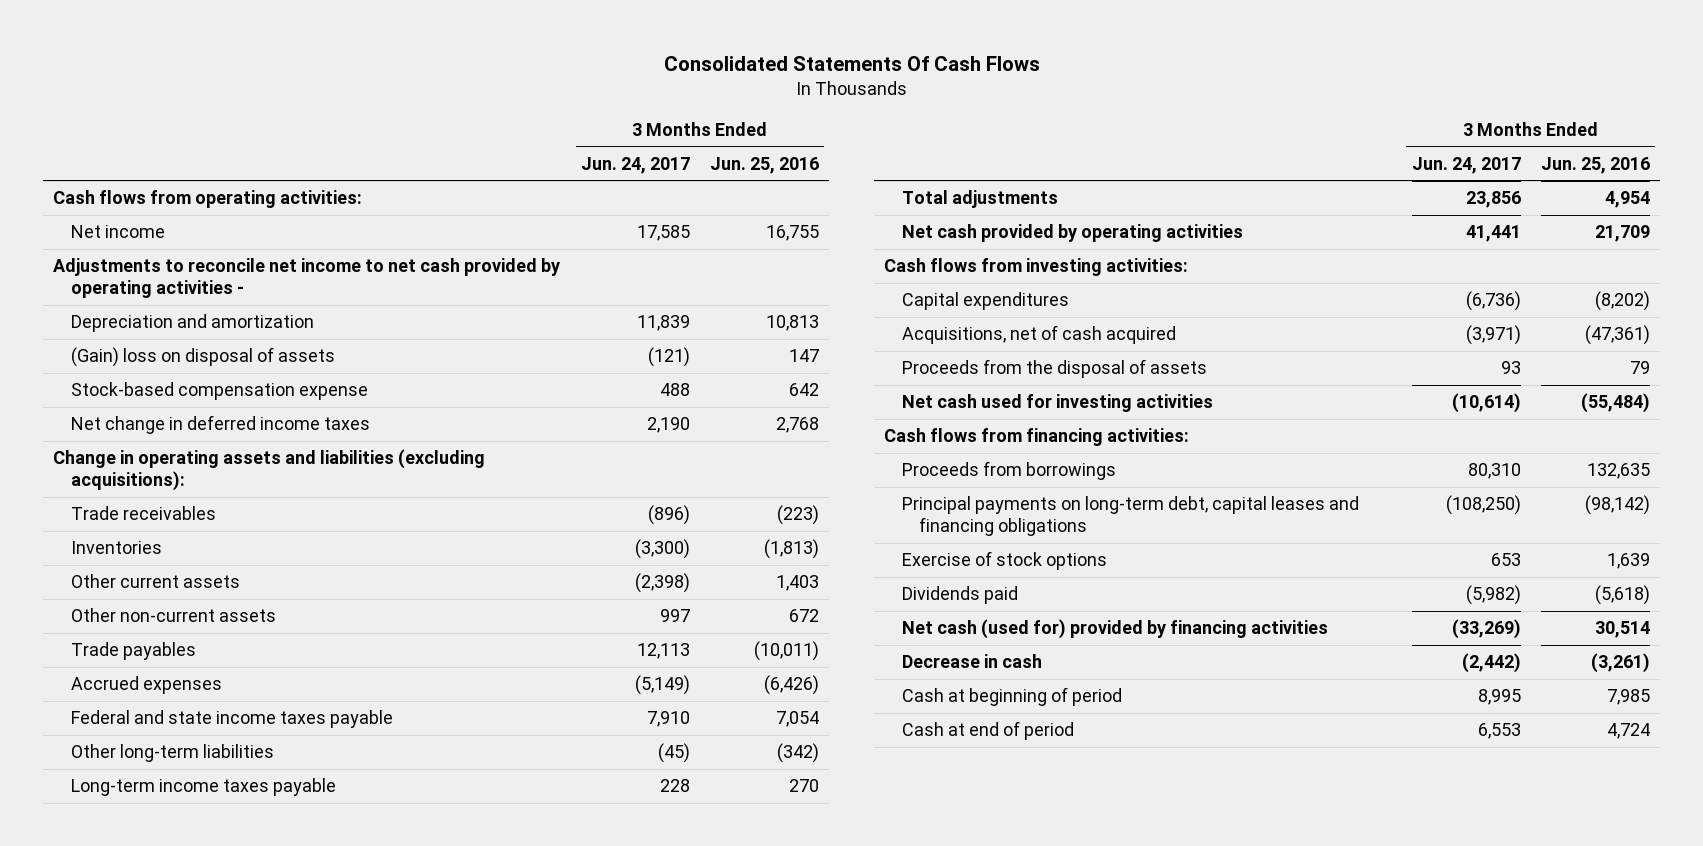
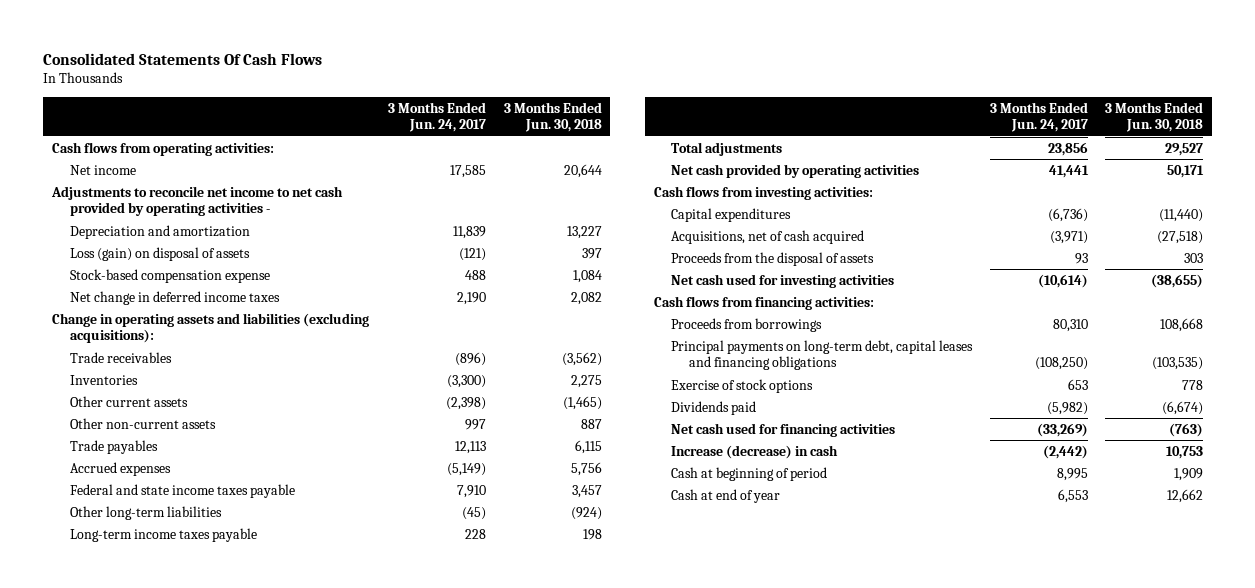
[710,156,820,174] Jun. 25, 2016 -> none
none -> [503,101,602,133] 3 Months Ended Jun. 30, 2018
[70,347,335,368] (Gain) loss on disposal of assets -> [69,246,250,261] Loss (gain) on disposal of assets
[901,619,1328,640] Net cash (used for) provided by financing activities -> [671,422,896,437] Net cash used for financing activities
[901,654,1042,669] Decrease in cash -> [671,444,839,459] Increase (decrease) in cash
[901,721,1074,741] Cash at end of period -> [671,488,781,503] Cash at end of year

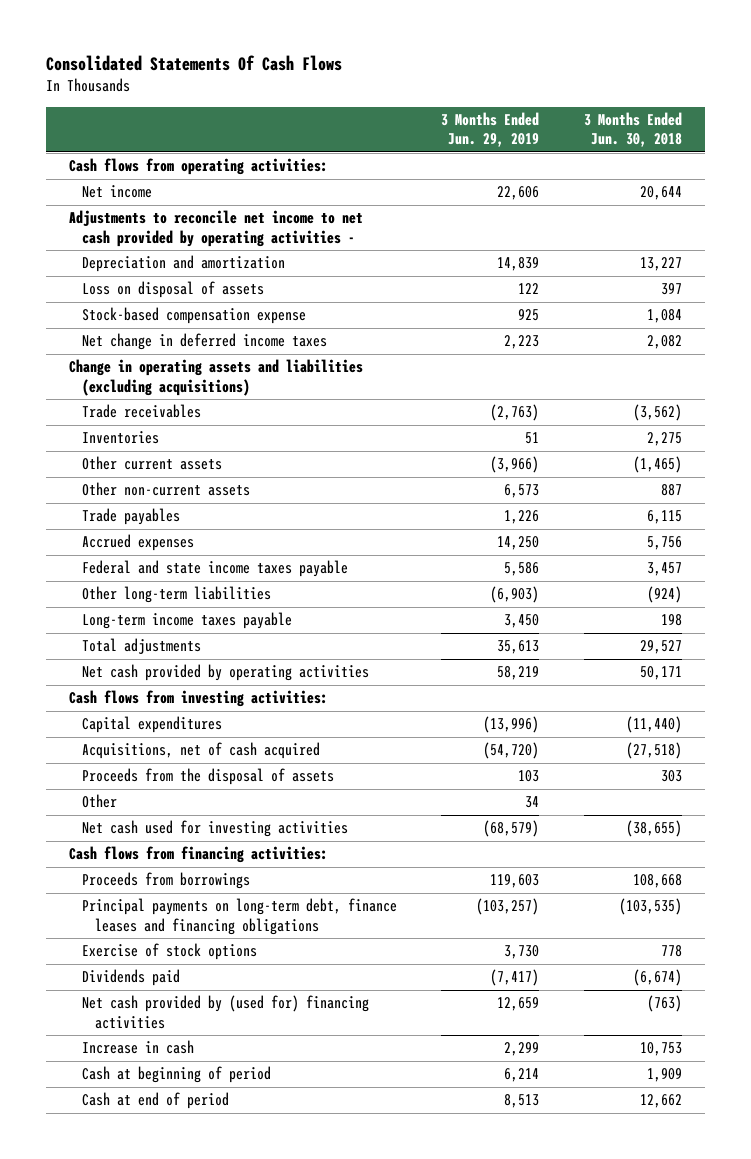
[388,101,487,133] 3 Months Ended Jun. 24, 2017 -> none
none -> [441,111,540,148] 3 Months Ended Jun. 29, 2019
[69,246,250,261] Loss (gain) on disposal of assets -> [81,281,264,299] Loss on disposal of assets
[52,312,370,344] Change in operating assets and liabilities (excluding acquisitions): -> [68,359,363,396] Change in operating assets and liabilities (excluding acquisitions)
none -> [81,794,117,809] Other
[671,339,974,371] Principal payments on long-term debt, capital leases and financing obligations -> [81,898,397,935] Principal payments on long-term debt, finance leases and financing obligations
[671,422,896,437] Net cash used for financing activities -> [81,995,369,1029] Net cash provided by (used for) financing activities
[671,444,839,459] Increase (decrease) in cash -> [81,1040,194,1055] Increase in cash
[671,488,781,503] Cash at end of year -> [81,1092,229,1110] Cash at end of period

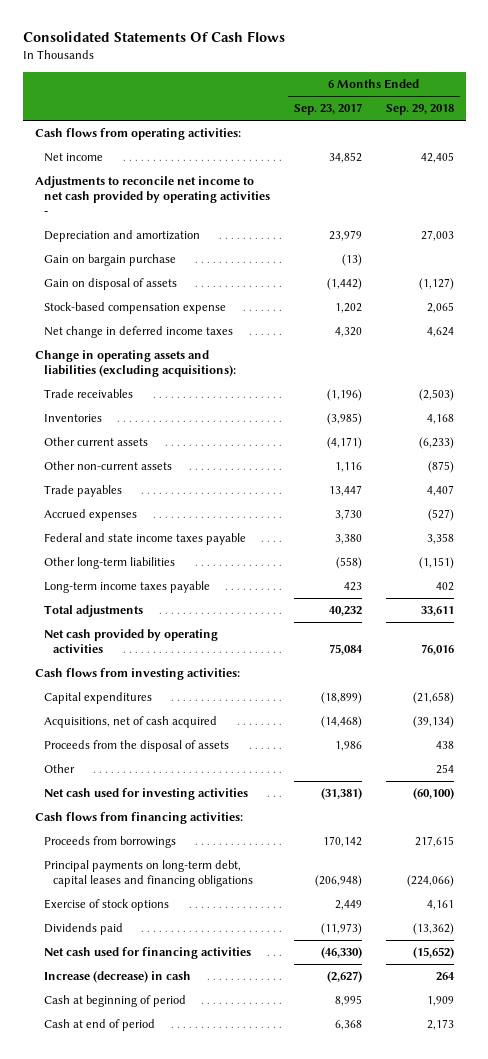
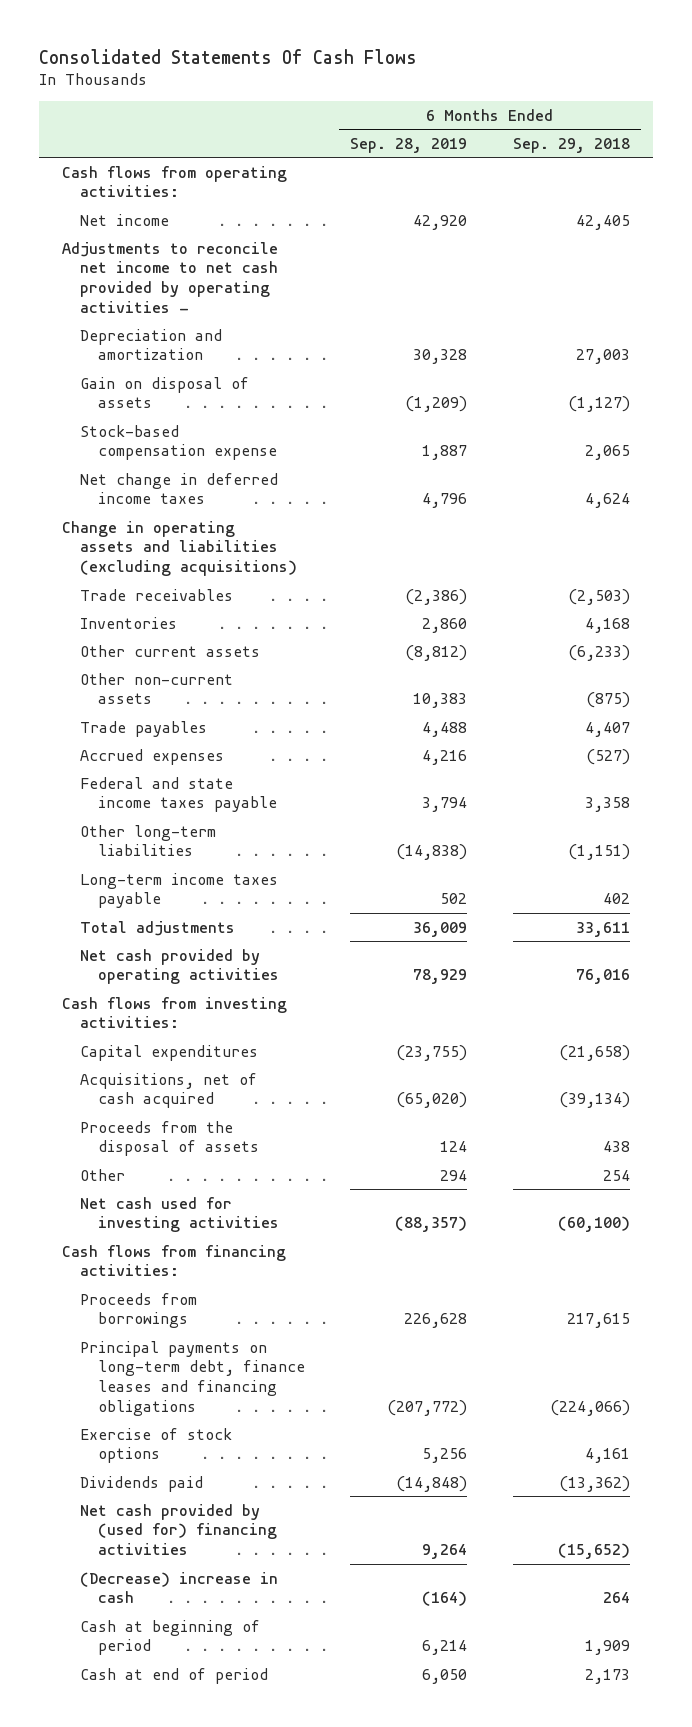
[293,103,362,116] Sep. 23, 2017 -> none
none -> [350,137,468,153] Sep. 28, 2019
[43,254,176,267] Gain on bargain purchase -> none
[34,350,236,377] Change in operating assets and liabilities (excluding acquisitions): -> [61,520,297,576] Change in operating assets and liabilities (excluding acquisitions)
[43,860,253,887] Principal payments on long-term debt, capital leases and financing obligations -> [79,1340,305,1416] Principal payments on long-term debt, finance leases and financing obligations
[43,947,251,960] Net cash used for financing activities -> [79,1503,277,1555] Net cash provided by (used for) financing activities
[43,971,191,984] Increase (decrease) in cash -> [79,1571,278,1604] (Decrease) increase in cash

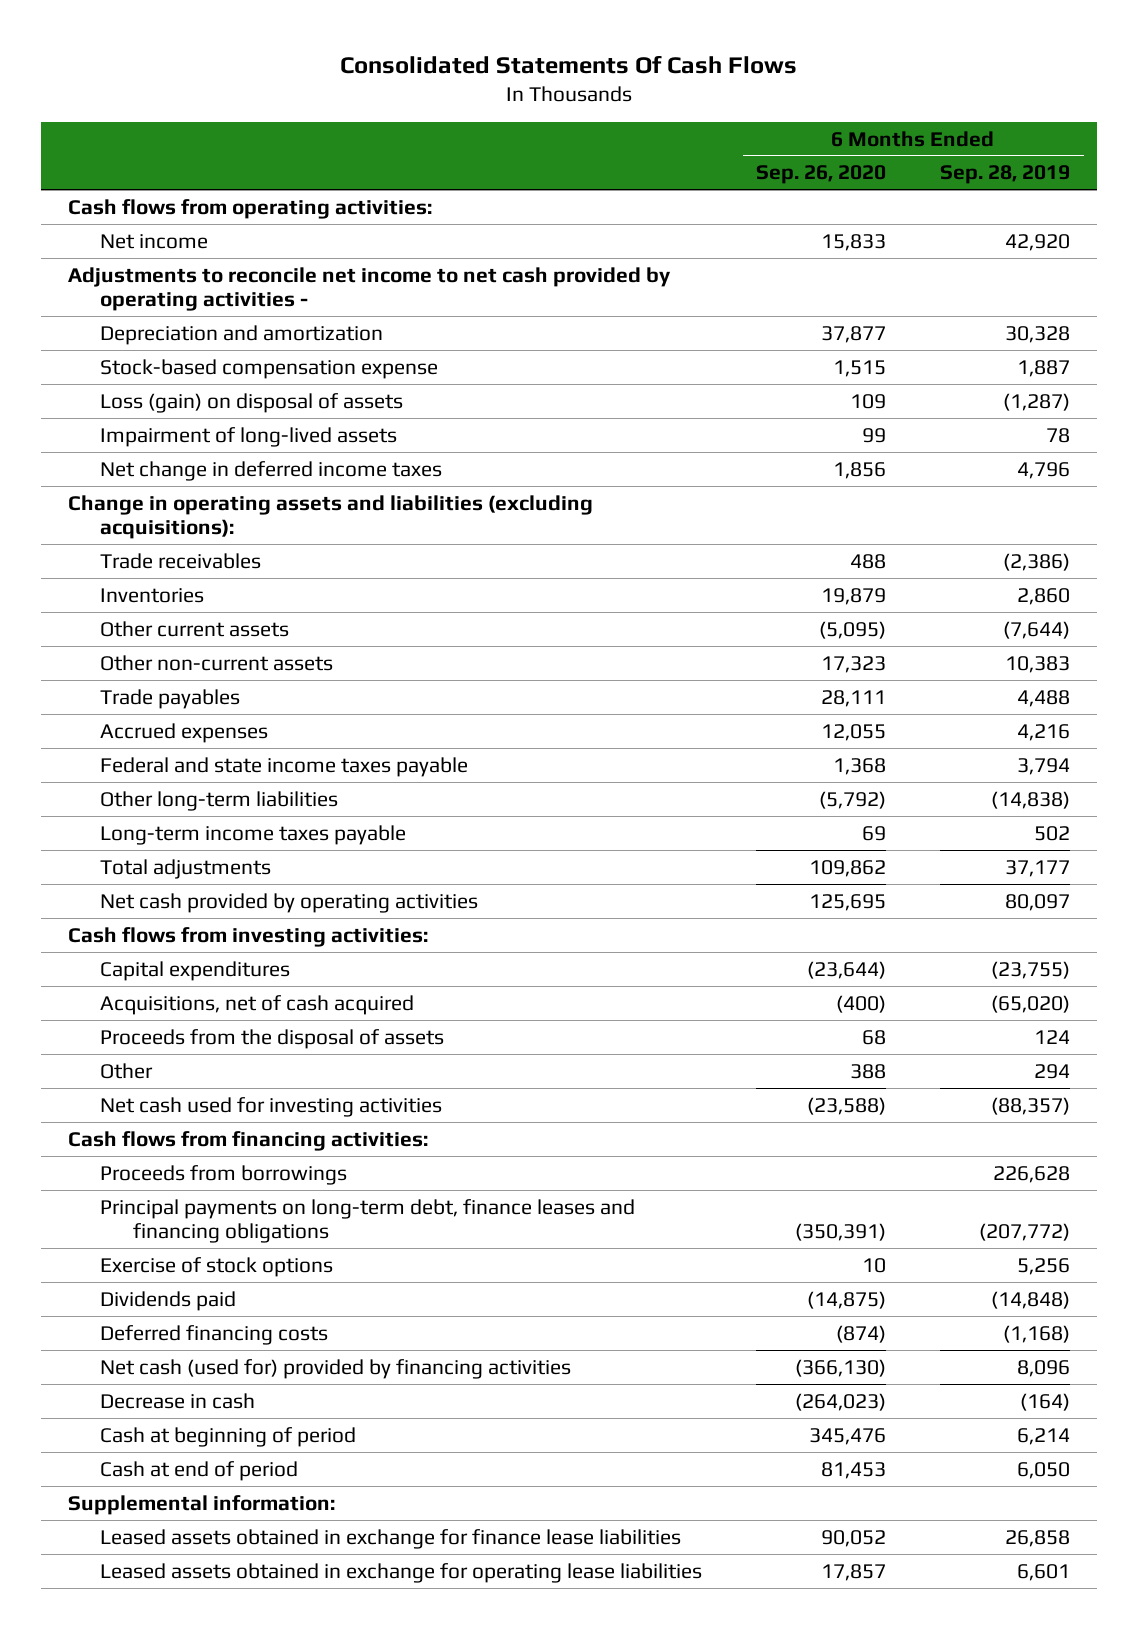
[513,137,631,153] Sep. 29, 2018 -> none
none -> [756,165,887,185] Sep. 26, 2020
[79,376,249,409] Gain on disposal of assets -> none
none -> [100,392,404,413] Loss (gain) on disposal of assets
none -> [100,426,398,447] Impairment of long-lived assets
[61,520,297,576] Change in operating assets and liabilities (excluding acquisitions) -> [67,494,593,539] Change in operating assets and liabilities (excluding acquisitions):
[405,644,468,661] (8,812) -> [1003,620,1071,639] (7,644)
[413,921,468,937] 36,009 -> [1005,859,1071,877] 37,177
[413,969,468,985] 78,929 -> [1005,893,1071,911] 80,097
none -> [100,1324,329,1345] Deferred financing costs
[79,1503,277,1555] Net cash provided by (used for) financing activities -> [100,1358,572,1379] Net cash (used for) provided by financing activities
[422,1543,468,1559] 9,264 -> [1017,1359,1071,1377] 8,096
[79,1571,278,1604] (Decrease) increase in cash -> [100,1392,256,1409] Decrease in cash
none -> [67,1494,335,1515] Supplemental information:
none -> [100,1528,682,1549] Leased assets obtained in exchange for finance lease liabilities
none -> [100,1562,703,1583] Leased assets obtained in exchange for operating lease liabilities

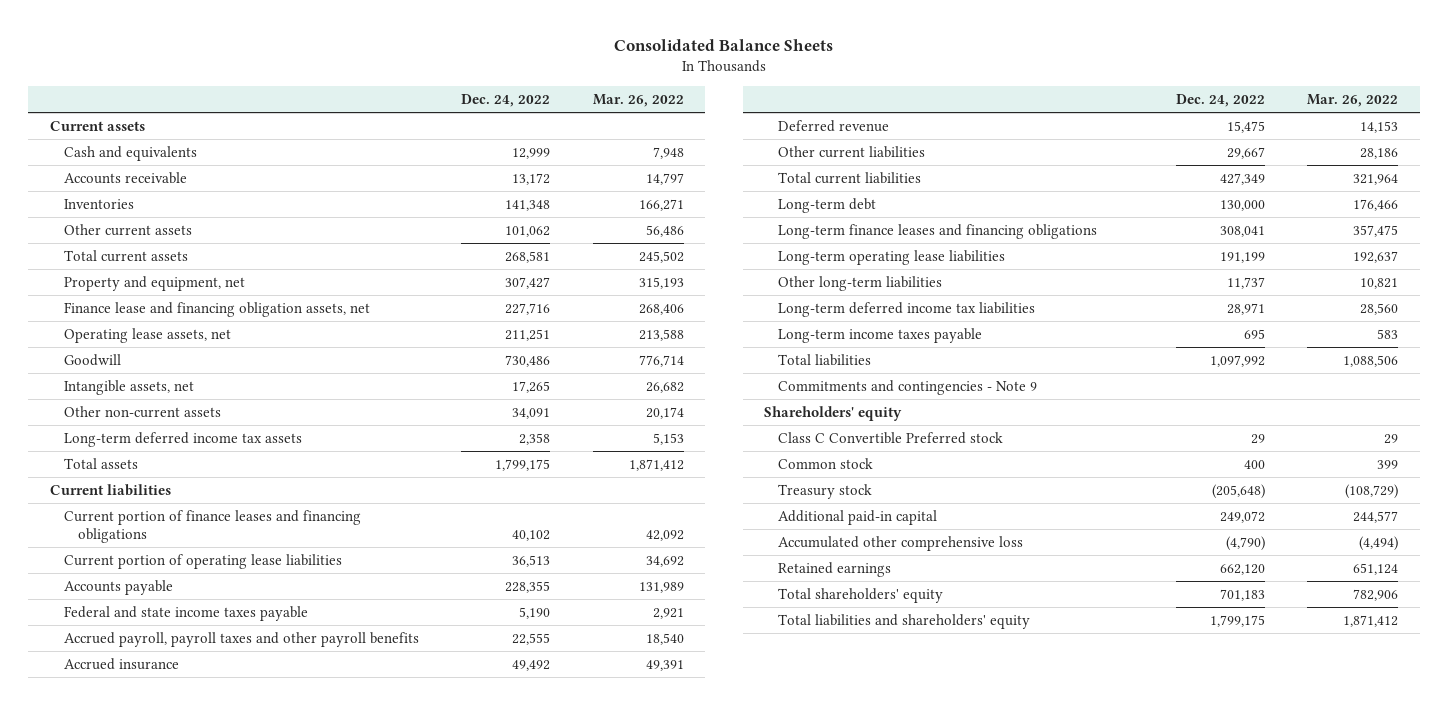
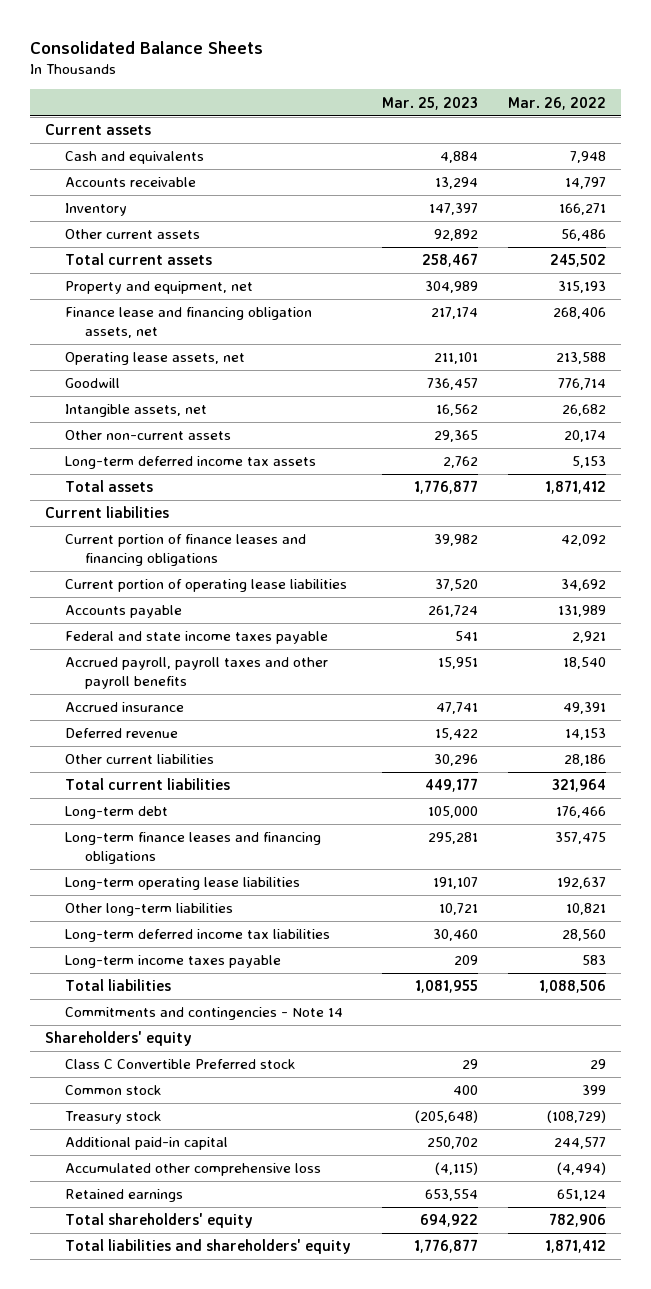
[461,94,551,108] Dec. 24, 2022 -> none
none -> [381,96,478,110] Mar. 25, 2023
[63,198,134,209] Inventories -> [65,203,128,217] Inventory
[778,379,1038,395] Commitments and contingencies - Note 9 -> [65,1007,344,1021] Commitments and contingencies - Note 14

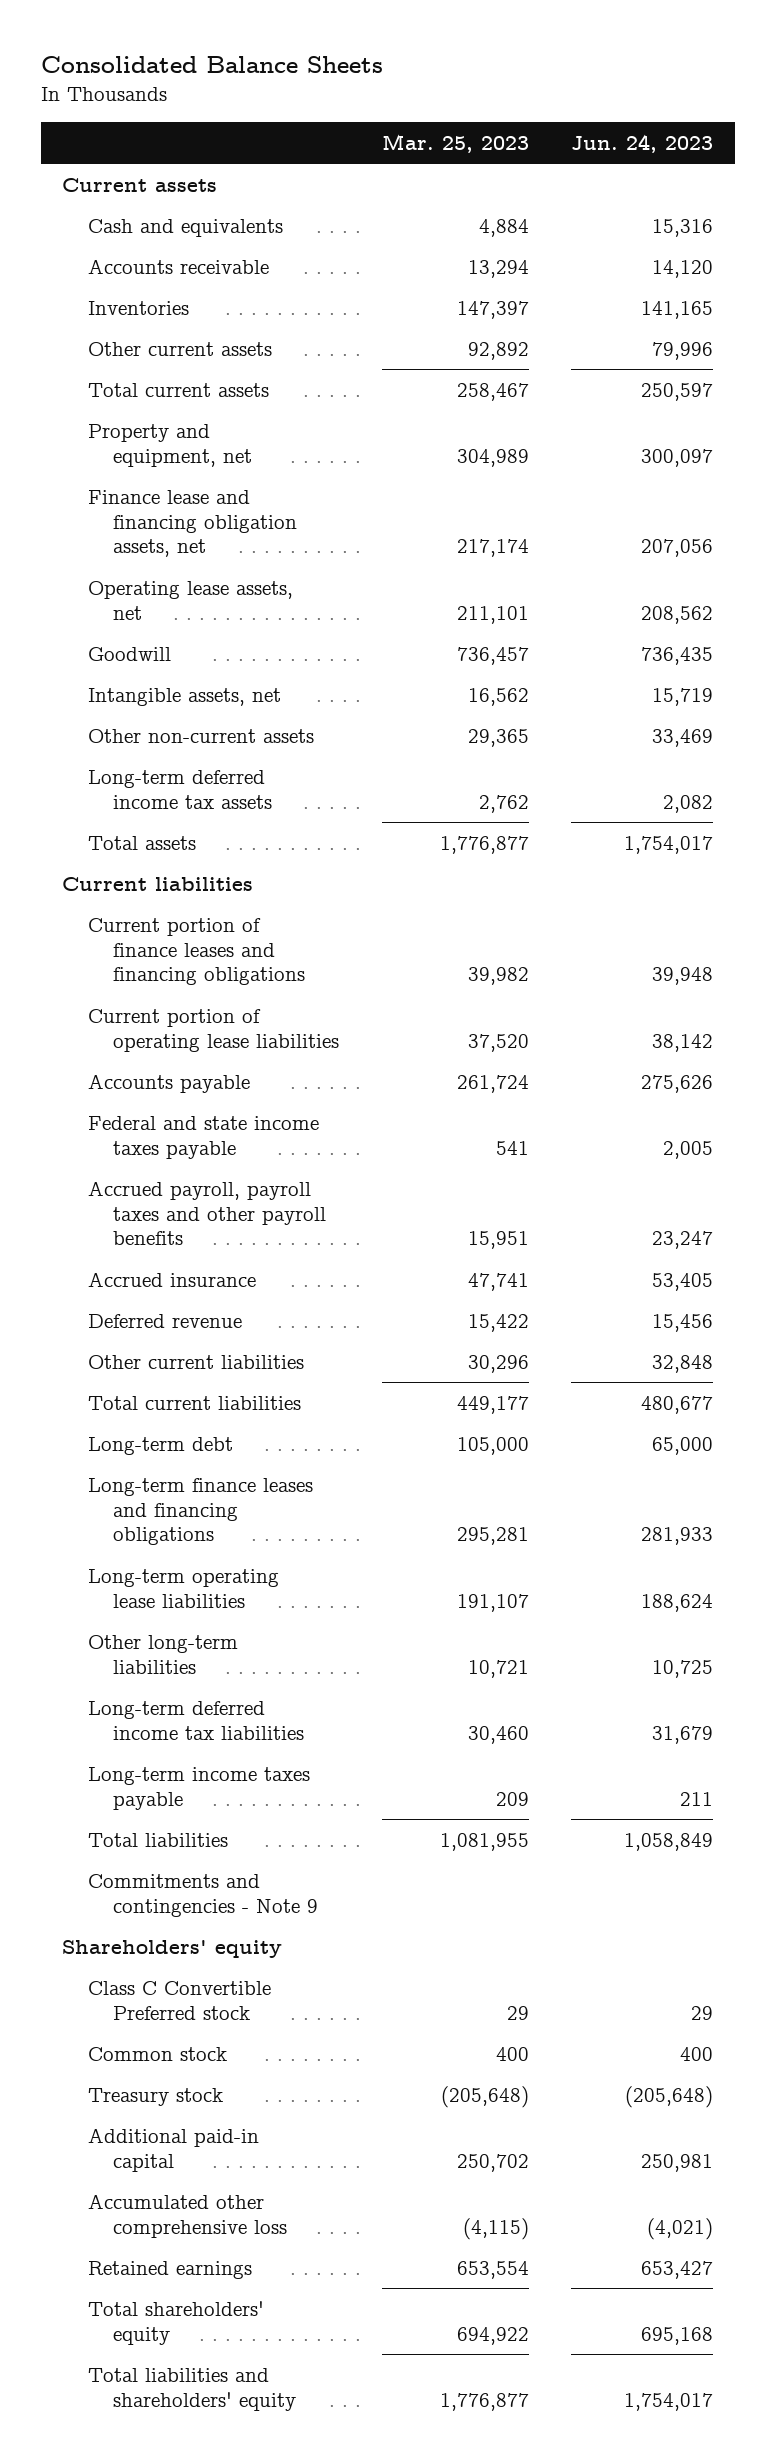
[508,96,607,110] Mar. 26, 2022 -> none
none -> [571,133,714,153] Jun. 24, 2023
[65,203,128,217] Inventory -> [87,300,189,315] Inventories
[65,1007,344,1021] Commitments and contingencies - Note 14 -> [87,1873,319,1917] Commitments and contingencies - Note 9

